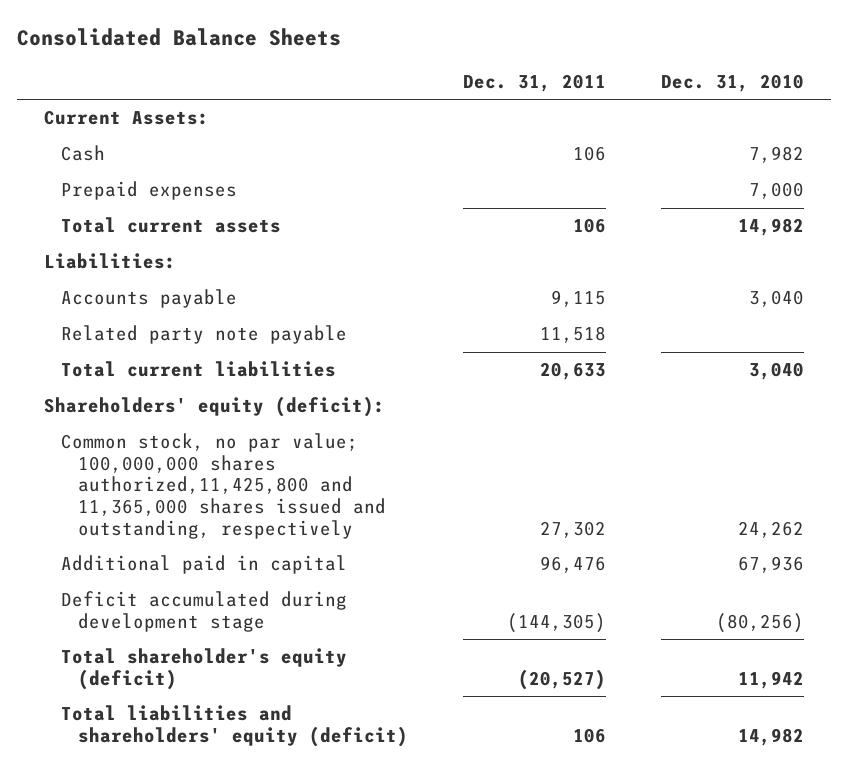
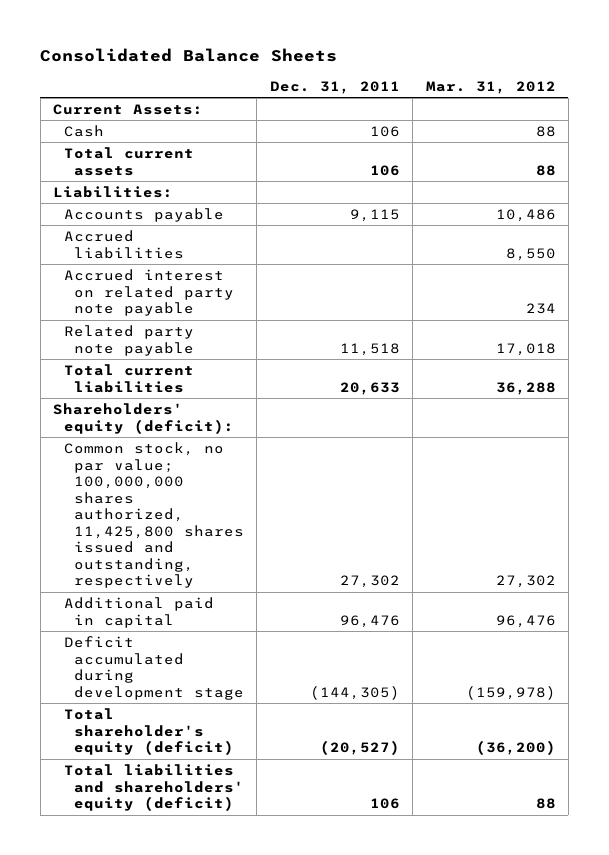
[660,73,804,92] Dec. 31, 2010 -> none
none -> [425,80,556,94] Mar. 31, 2012
[61,181,238,201] Prepaid expenses -> none
none -> [63,229,184,259] Accrued liabilities
none -> [63,268,234,317] Accrued interest on related party note payable
[61,433,387,539] Common stock, no par value; 100,000,000 shares authorized,11,425,800 and 11,365,000 shares issued and outstanding, respectively -> [63,441,244,589] Common stock, no par value; 100,000,000 shares authorized, 11,425,800 shares issued and outstanding, respectively

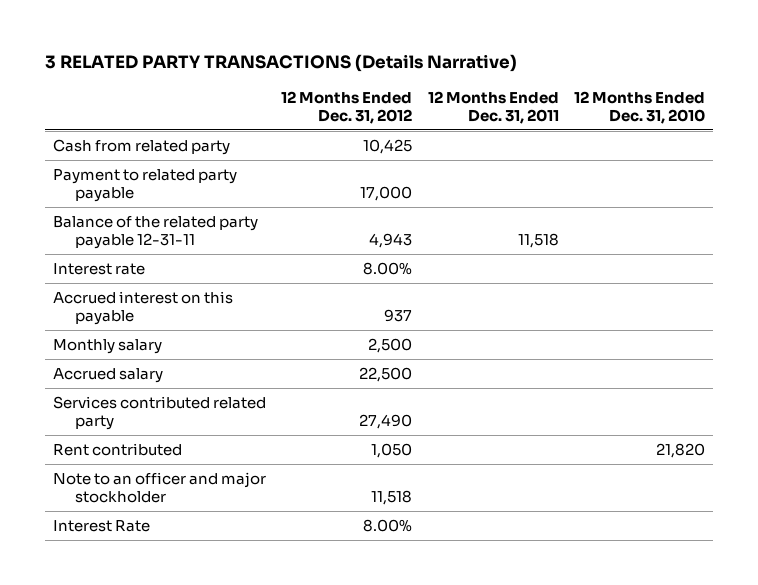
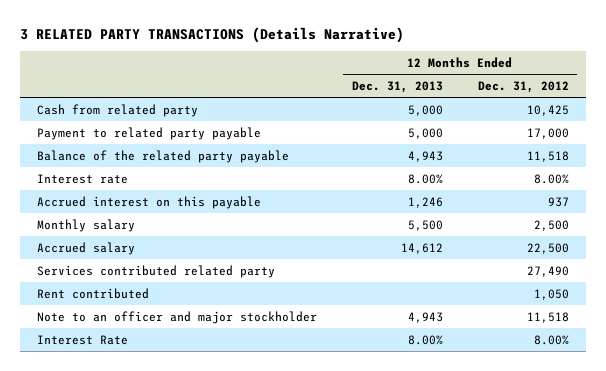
[427,90,559,124] 12 Months Ended Dec. 31, 2011 -> none
[574,90,706,124] 12 Months Ended Dec. 31, 2010 -> none
none -> [351,80,443,93] Dec. 31, 2013
[52,216,258,249] Balance of the related party payable 12-31-11 -> [36,149,289,163] Balance of the related party payable
[369,232,413,248] 4,943 -> [526,150,569,162] 11,518

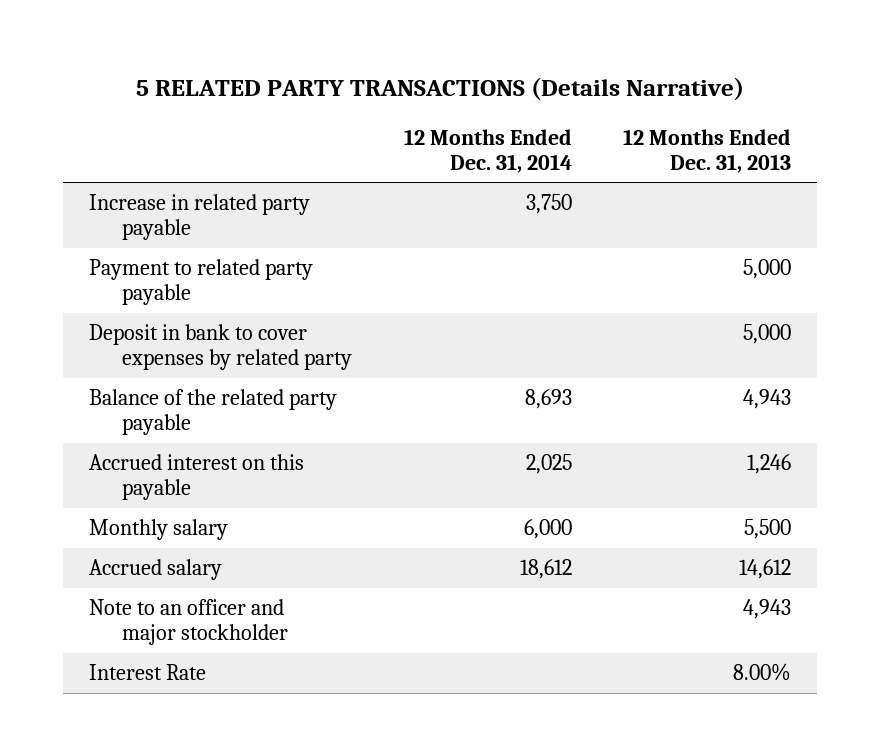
[19,26,404,43] 3 RELATED PARTY TRANSACTIONS (Details Narrative) -> [135,77,744,102] 5 RELATED PARTY TRANSACTIONS (Details Narrative)
[477,80,569,93] Dec. 31, 2012 -> none
none -> [403,128,572,173] 12 Months Ended Dec. 31, 2014
[36,103,198,117] Cash from related party -> none
none -> [88,194,310,241] Increase in related party payable
none -> [88,324,353,371] Deposit in bank to cover expenses by related party
[36,173,128,184] Interest rate -> none
[36,264,275,278] Services contributed related party -> none
[36,287,149,299] Rent contributed -> none

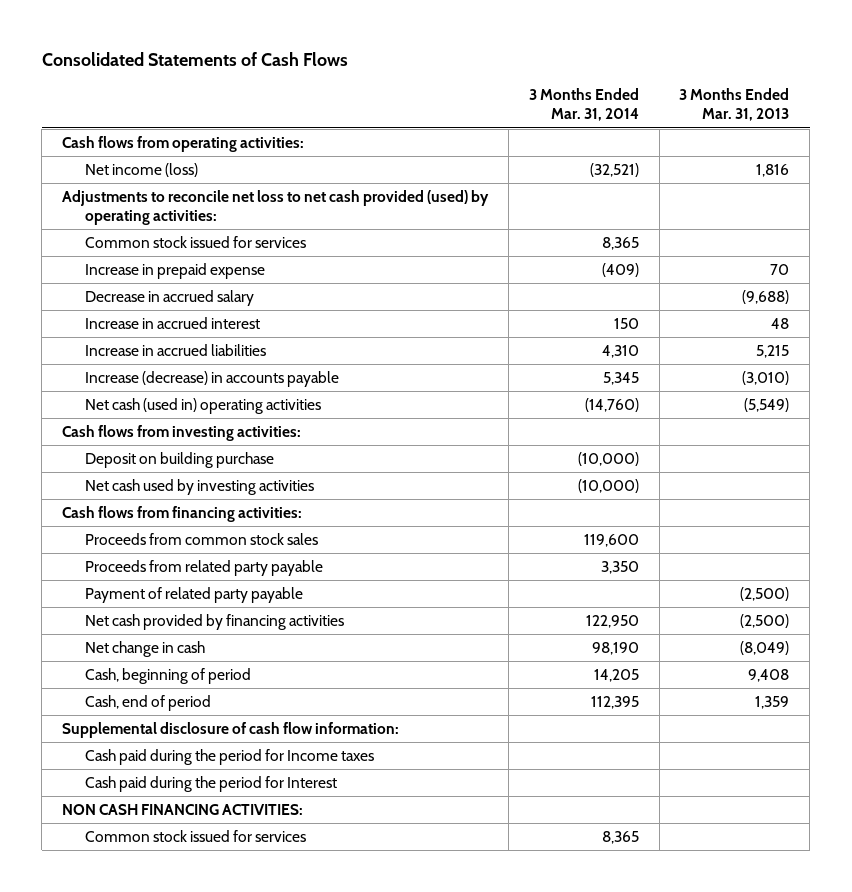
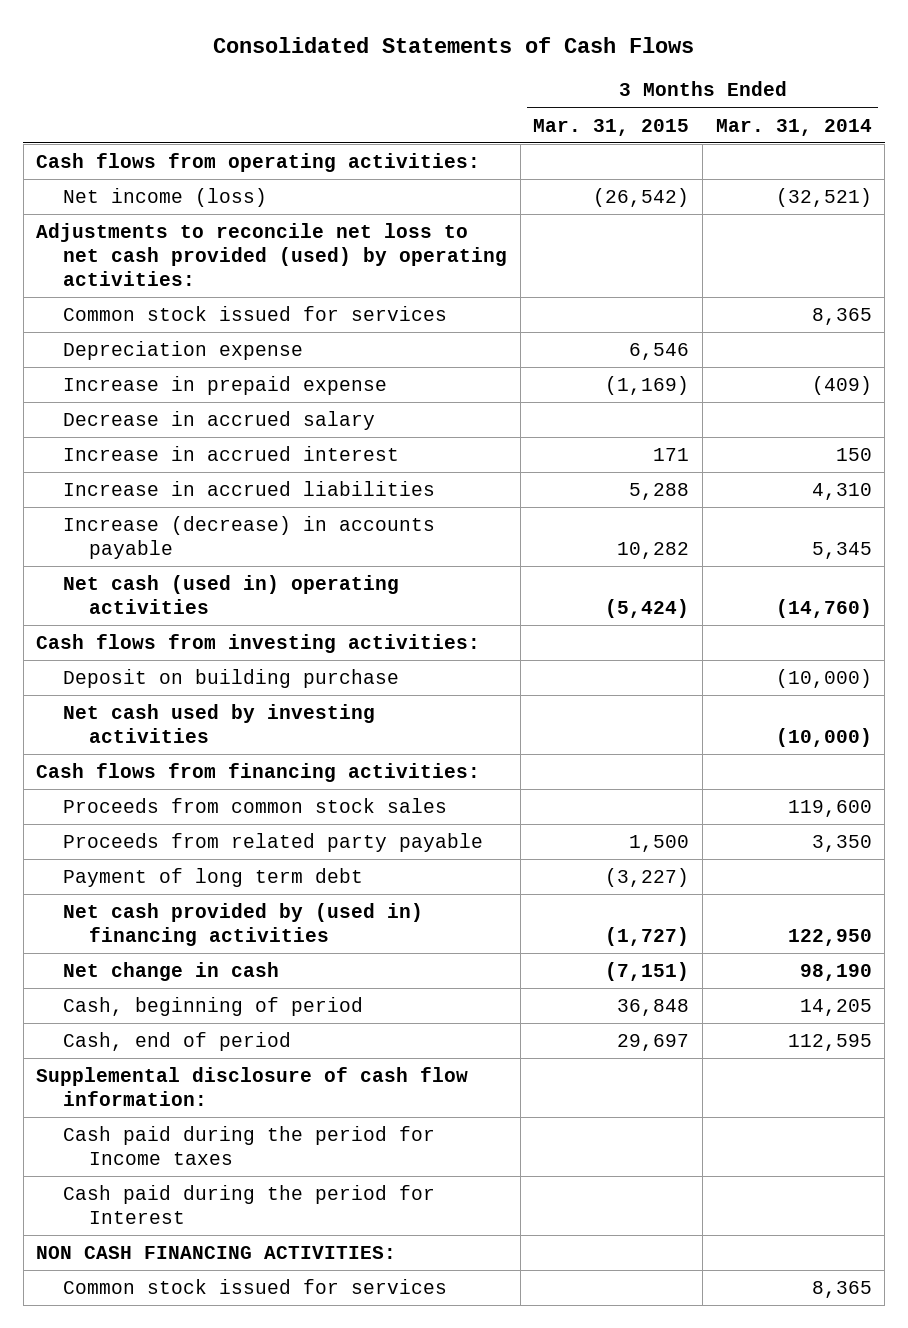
[679,88,790,122] 3 Months Ended Mar. 31, 2013 -> none
none -> [533,118,690,136] Mar. 31, 2015
none -> [62,340,303,360] Depreciation expense
[84,587,303,604] Payment of related party payable -> none
none -> [62,867,363,887] Payment of long term debt
[84,614,344,631] Net cash provided by financing activities -> [62,902,423,947] Net cash provided by (used in) financing activities
[590,696,639,710] 112,395 -> [787,1033,872,1051] 112,595

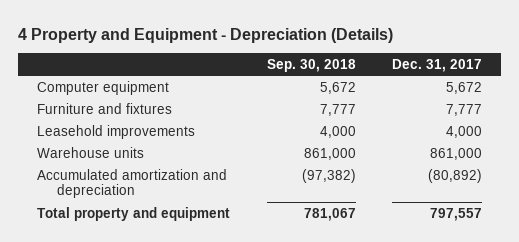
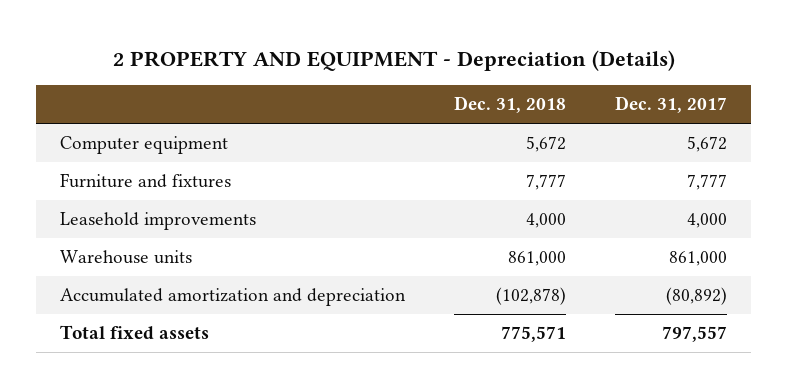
[18,27,394,43] 4 Property and Equipment - Depreciation (Details) -> [112,49,675,71] 2 PROPERTY AND EQUIPMENT - Depreciation (Details)
[266,59,356,73] Sep. 30, 2018 -> none
none -> [454,96,567,114] Dec. 31, 2018
[36,206,230,221] Total property and equipment -> [60,325,210,341] Total fixed assets

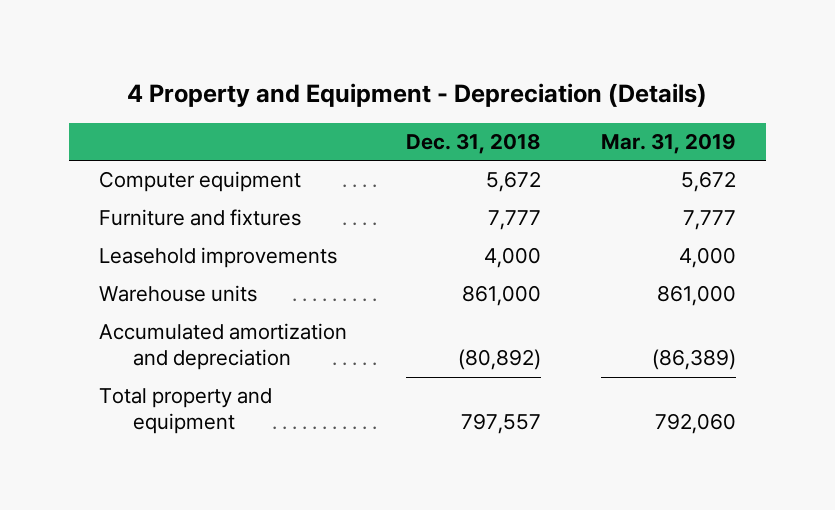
[112,49,675,71] 2 PROPERTY AND EQUIPMENT - Depreciation (Details) -> [127,82,708,107] 4 Property and Equipment - Depreciation (Details)
[614,96,727,114] Dec. 31, 2017 -> none
none -> [601,133,737,155] Mar. 31, 2019
[60,325,210,341] Total fixed assets -> none
[496,287,567,306] (102,878) -> [458,349,542,371] (80,892)
none -> [98,388,272,435] Total property and equipment

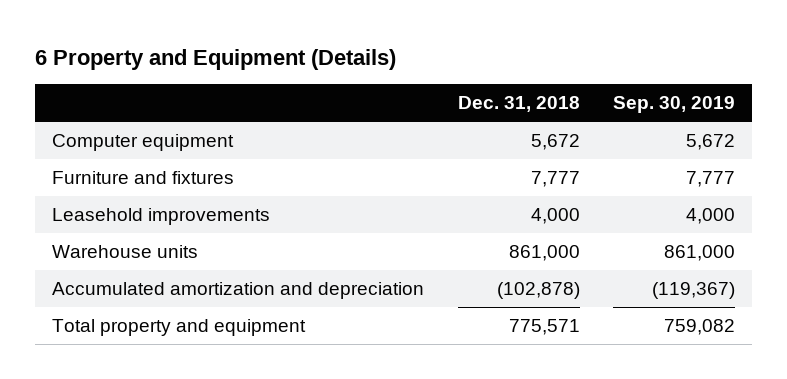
[127,82,708,107] 4 Property and Equipment - Depreciation (Details) -> [35,48,397,70] 6 Property and Equipment (Details)
[601,133,737,155] Mar. 31, 2019 -> none
none -> [613,96,736,114] Sep. 30, 2019
[458,349,542,371] (80,892) -> [496,282,580,300] (102,878)
[461,413,542,435] 797,557 -> [508,319,580,336] 775,571

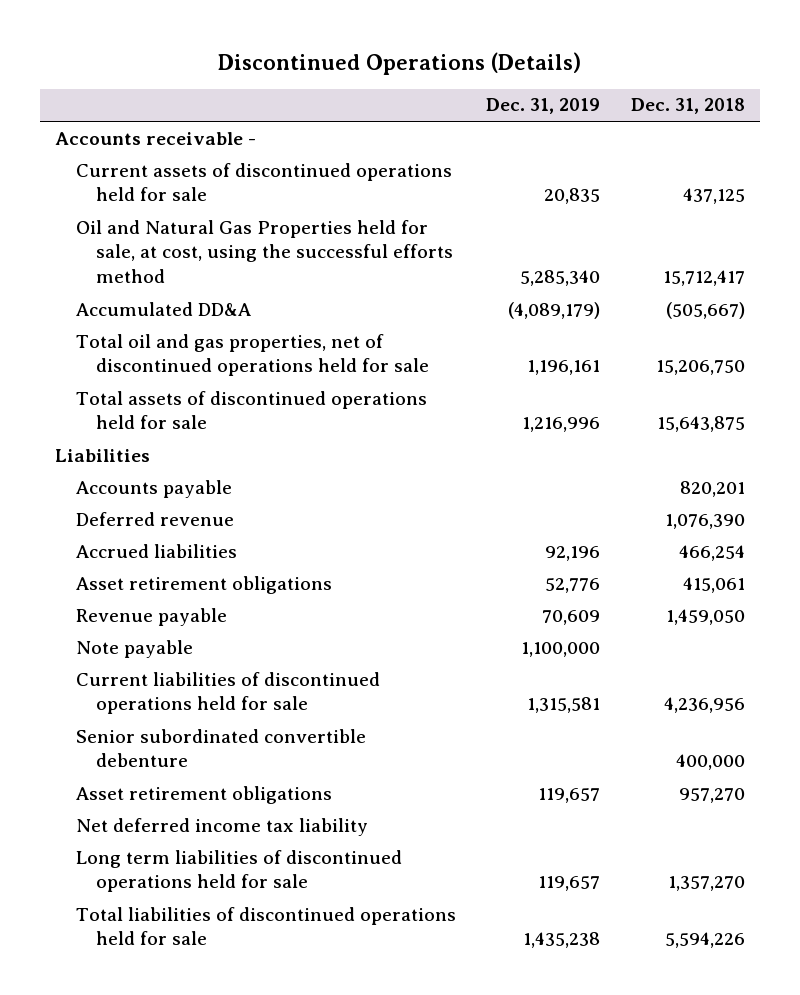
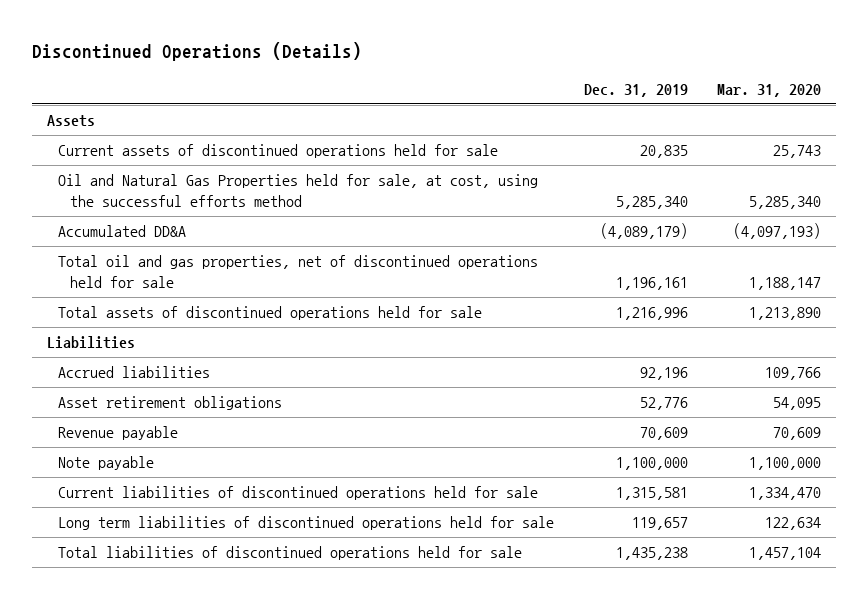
[630,98,745,115] Dec. 31, 2018 -> none
none -> [716,83,821,97] Mar. 31, 2020
[55,131,257,145] Accounts receivable - -> none
none -> [46,115,95,128] Assets
[75,479,232,498] Accounts payable -> none
[75,511,234,526] Deferred revenue -> none
[75,728,366,768] Senior subordinated convertible debenture -> none
[75,785,332,804] Asset retirement obligations -> none
[75,817,368,836] Net deferred income tax liability -> none

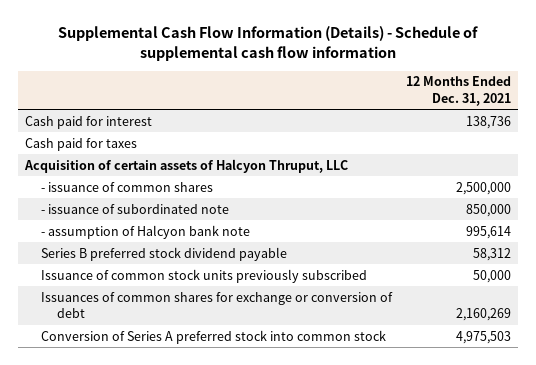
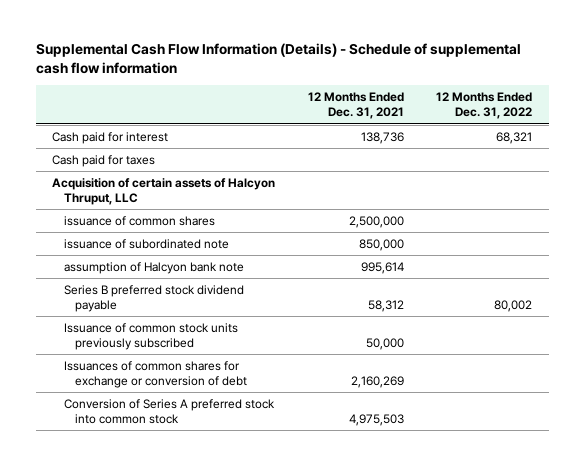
none -> [436,92,533,120] 12 Months Ended Dec. 31, 2022
[41,181,214,192] - issuance of common shares -> [63,215,215,226] issuance of common shares
[41,203,230,214] - issuance of subordinated note -> [63,238,229,249] issuance of subordinated note
[41,224,251,239] - assumption of Halcyon bank note -> [63,261,244,274] assumption of Halcyon bank note

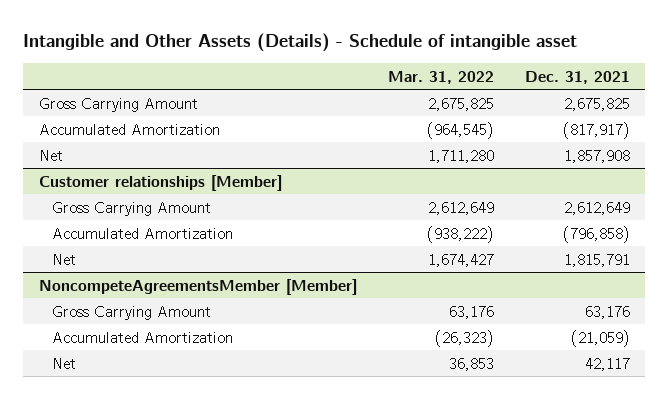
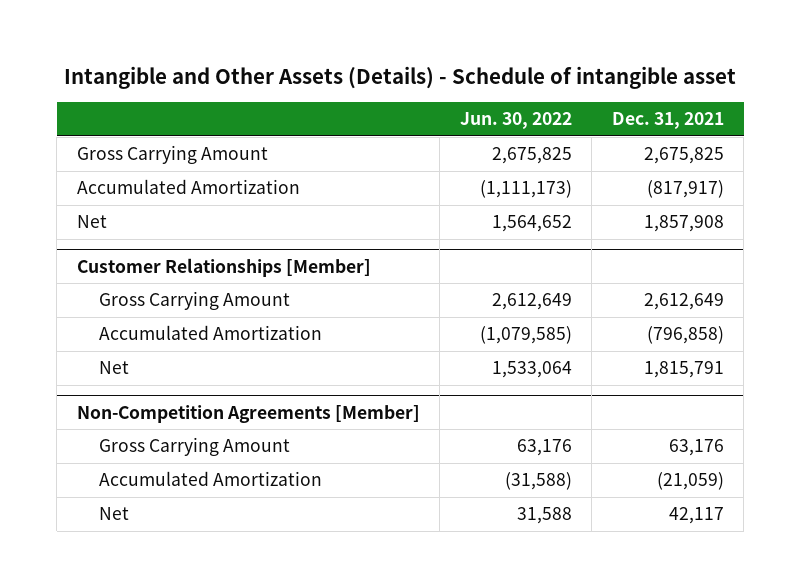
[387,70,494,84] Mar. 31, 2022 -> none
none -> [459,112,572,130] Jun. 30, 2022
[38,174,282,191] Customer relationships [Member] -> [76,257,371,277] Customer Relationships [Member]
[38,278,357,295] NoncompeteAgreementsMember [Member] -> [76,404,420,423] Non-Competition Agreements [Member]

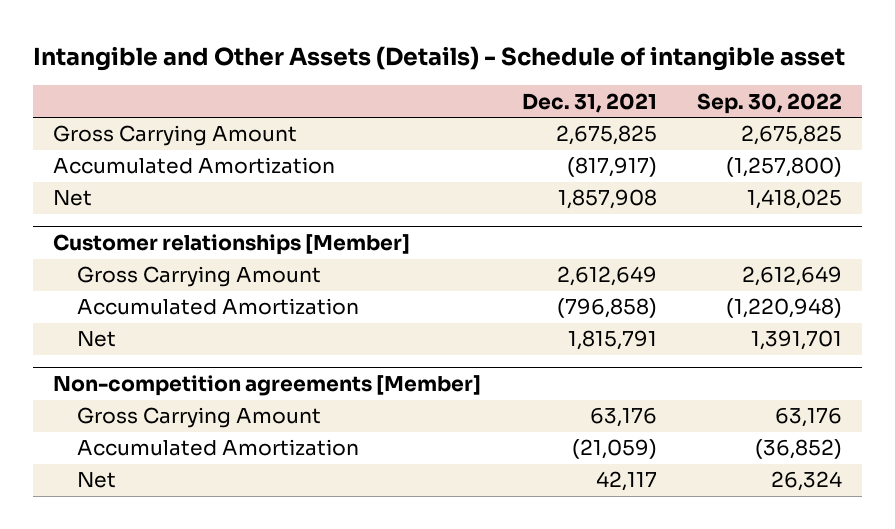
[459,112,572,130] Jun. 30, 2022 -> none
none -> [697,92,843,114] Sep. 30, 2022
[76,257,371,277] Customer Relationships [Member] -> [53,234,411,256] Customer relationships [Member]
[76,404,420,423] Non-Competition Agreements [Member] -> [53,375,482,397] Non-competition agreements [Member]

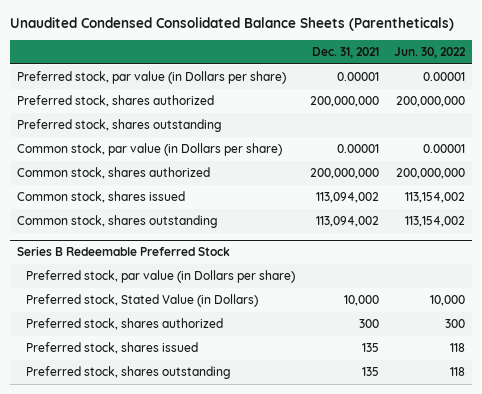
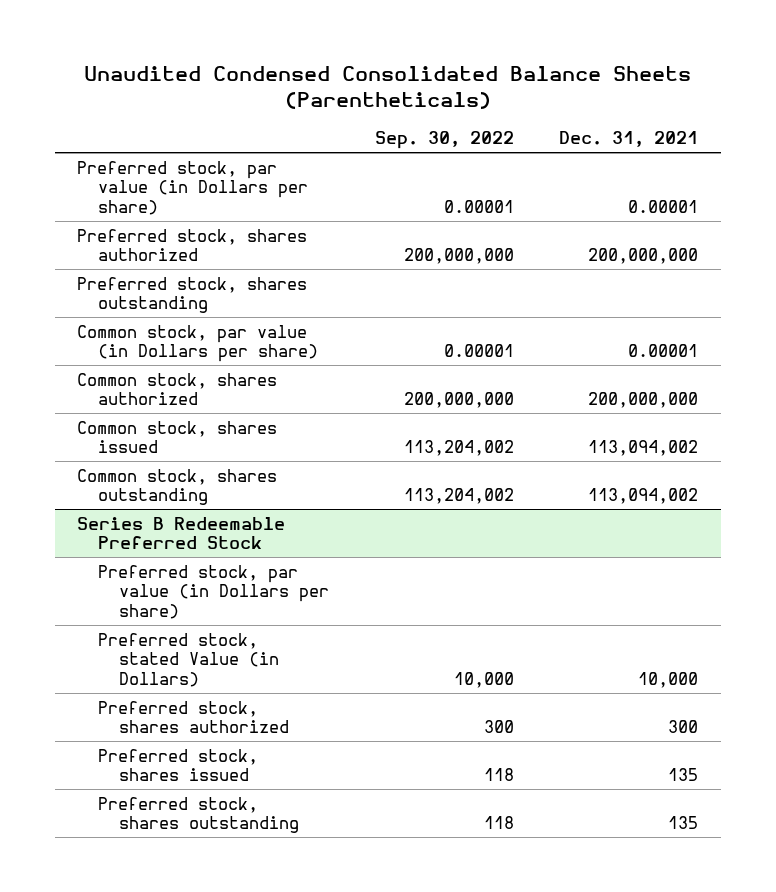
[393,47,466,59] Jun. 30, 2022 -> none
none -> [374,131,514,150] Sep. 30, 2022
[26,294,259,308] Preferred stock, Stated Value (in Dollars) -> [98,632,280,687] Preferred stock, stated Value (in Dollars)

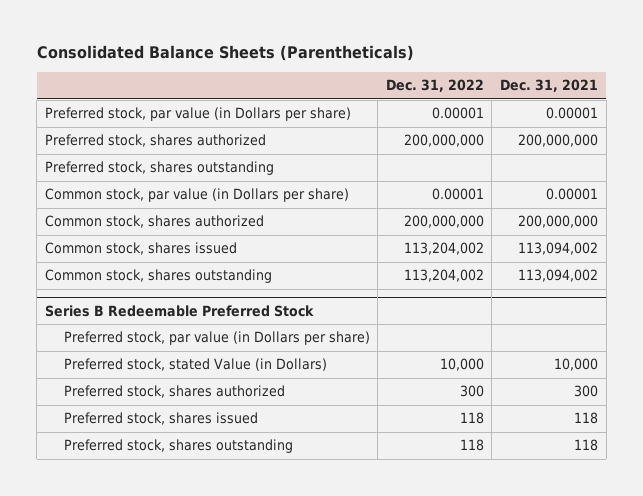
[83,65,691,109] Unaudited Condensed Consolidated Balance Sheets (Parentheticals) -> [36,45,414,62] Consolidated Balance Sheets (Parentheticals)
[374,131,514,150] Sep. 30, 2022 -> none
none -> [385,79,484,93] Dec. 31, 2022
[668,768,699,782] 135 -> [574,412,599,425] 118
[668,816,699,830] 135 -> [574,439,599,452] 118

